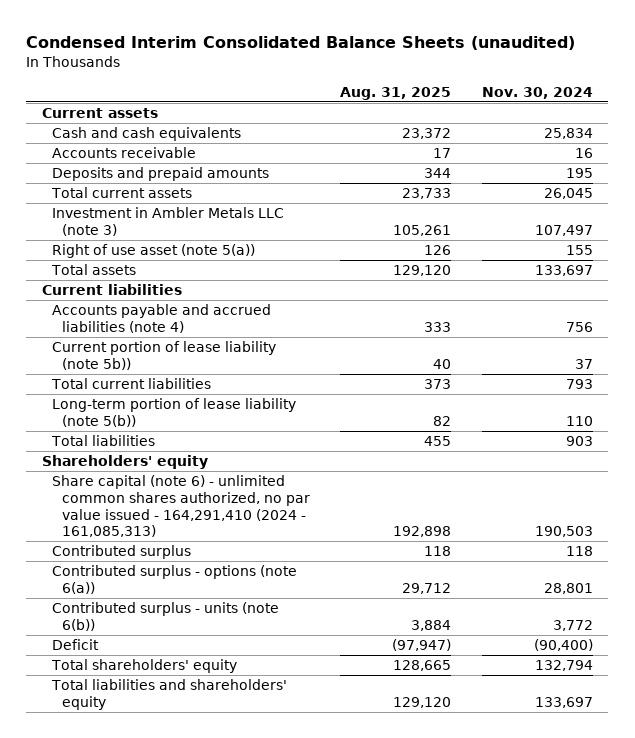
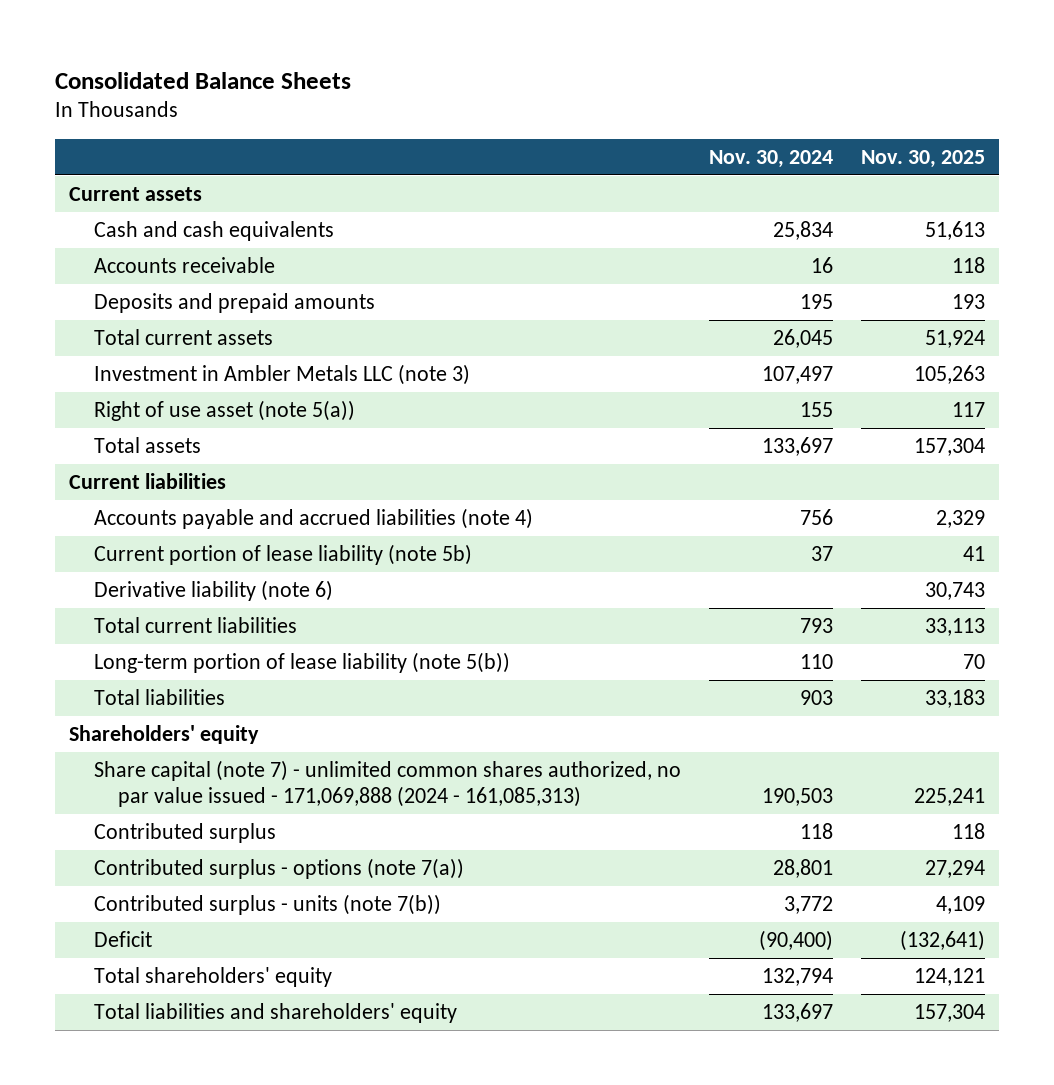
[26,36,576,51] Condensed Interim Consolidated Balance Sheets (unaudited) -> [55,71,352,89] Consolidated Balance Sheets
[340,86,452,100] Aug. 31, 2025 -> none
none -> [860,149,985,168] Nov. 30, 2025
[51,341,276,370] Current portion of lease liability (note 5b)) -> [93,543,472,565] Current portion of lease liability (note 5b)
none -> [93,579,333,601] Derivative liability (note 6)
[51,475,310,538] Share capital (note 6) - unlimited common shares authorized, no par value issued - 164,291,410 (2024 - 161,085,313) -> [93,759,681,807] Share capital (note 7) - unlimited common shares authorized, no par value issued - 171,069,888 (2024 - 161,085,313)
[51,565,297,594] Contributed surplus - options (note 6(a)) -> [93,857,464,879] Contributed surplus - options (note 7(a))
[51,602,279,631] Contributed surplus - units (note 6(b)) -> [93,893,441,915] Contributed surplus - units (note 7(b))

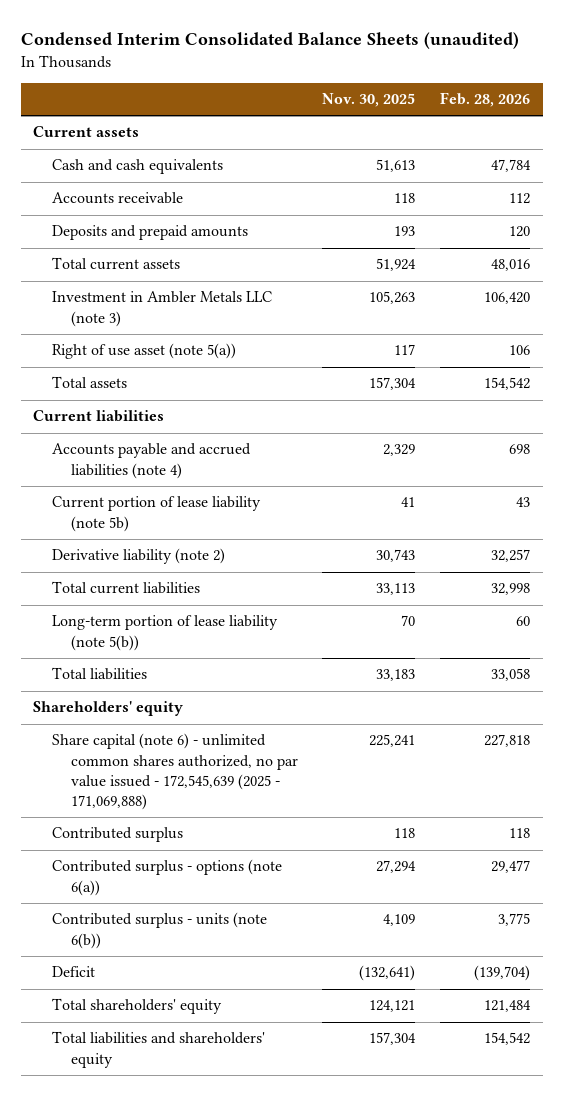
[55,71,352,89] Consolidated Balance Sheets -> [20,32,519,50] Condensed Interim Consolidated Balance Sheets (unaudited)
[708,149,833,168] Nov. 30, 2024 -> none
none -> [440,92,531,108] Feb. 28, 2026
[93,579,333,601] Derivative liability (note 6) -> [51,548,225,565] Derivative liability (note 2)
[93,759,681,807] Share capital (note 7) - unlimited common shares authorized, no par value issued - 171,069,888 (2024 - 161,085,313) -> [51,733,298,810] Share capital (note 6) - unlimited common shares authorized, no par value issued - 172,545,639 (2025 - 171,069,888)
[93,857,464,879] Contributed surplus - options (note 7(a)) -> [51,859,282,896] Contributed surplus - options (note 6(a))
[93,893,441,915] Contributed surplus - units (note 7(b)) -> [51,912,267,949] Contributed surplus - units (note 6(b))

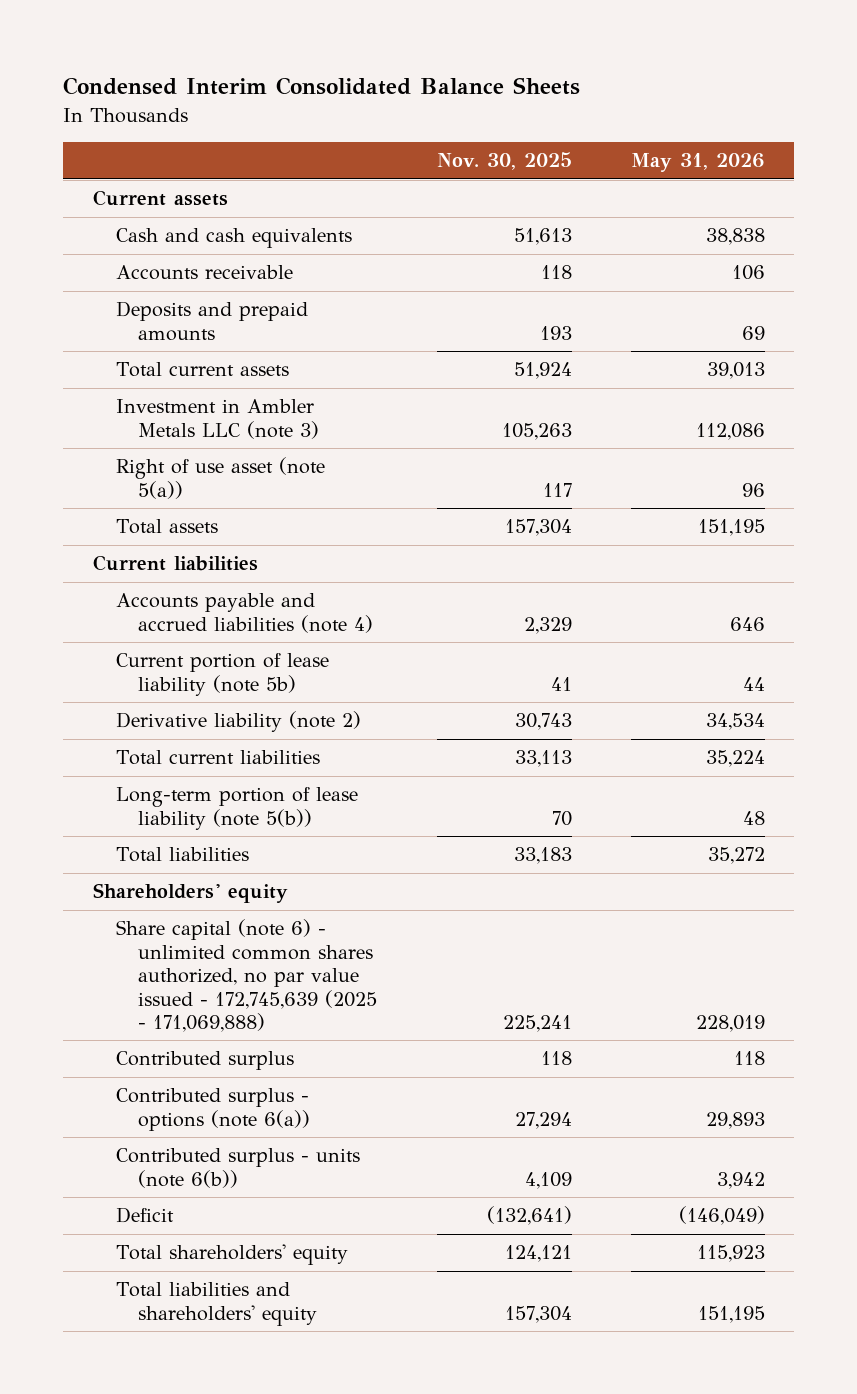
[20,32,519,50] Condensed Interim Consolidated Balance Sheets (unaudited) -> [63,77,581,96] Condensed Interim Consolidated Balance Sheets
[440,92,531,108] Feb. 28, 2026 -> none
none -> [630,153,765,173] May 31, 2026
[51,733,298,810] Share capital (note 6) - unlimited common shares authorized, no par value issued - 172,545,639 (2025 - 171,069,888) -> [115,919,378,1032] Share capital (note 6) - unlimited common shares authorized, no par value issued - 172,745,639 (2025 - 171,069,888)

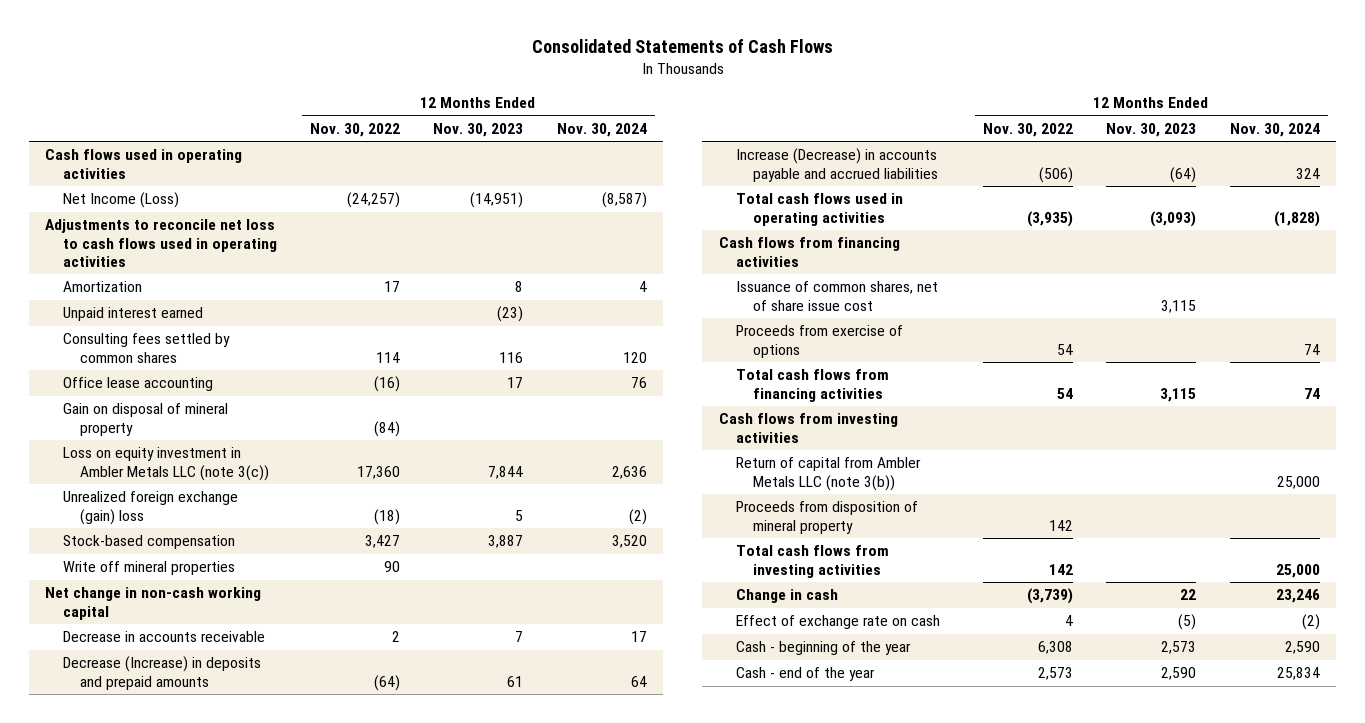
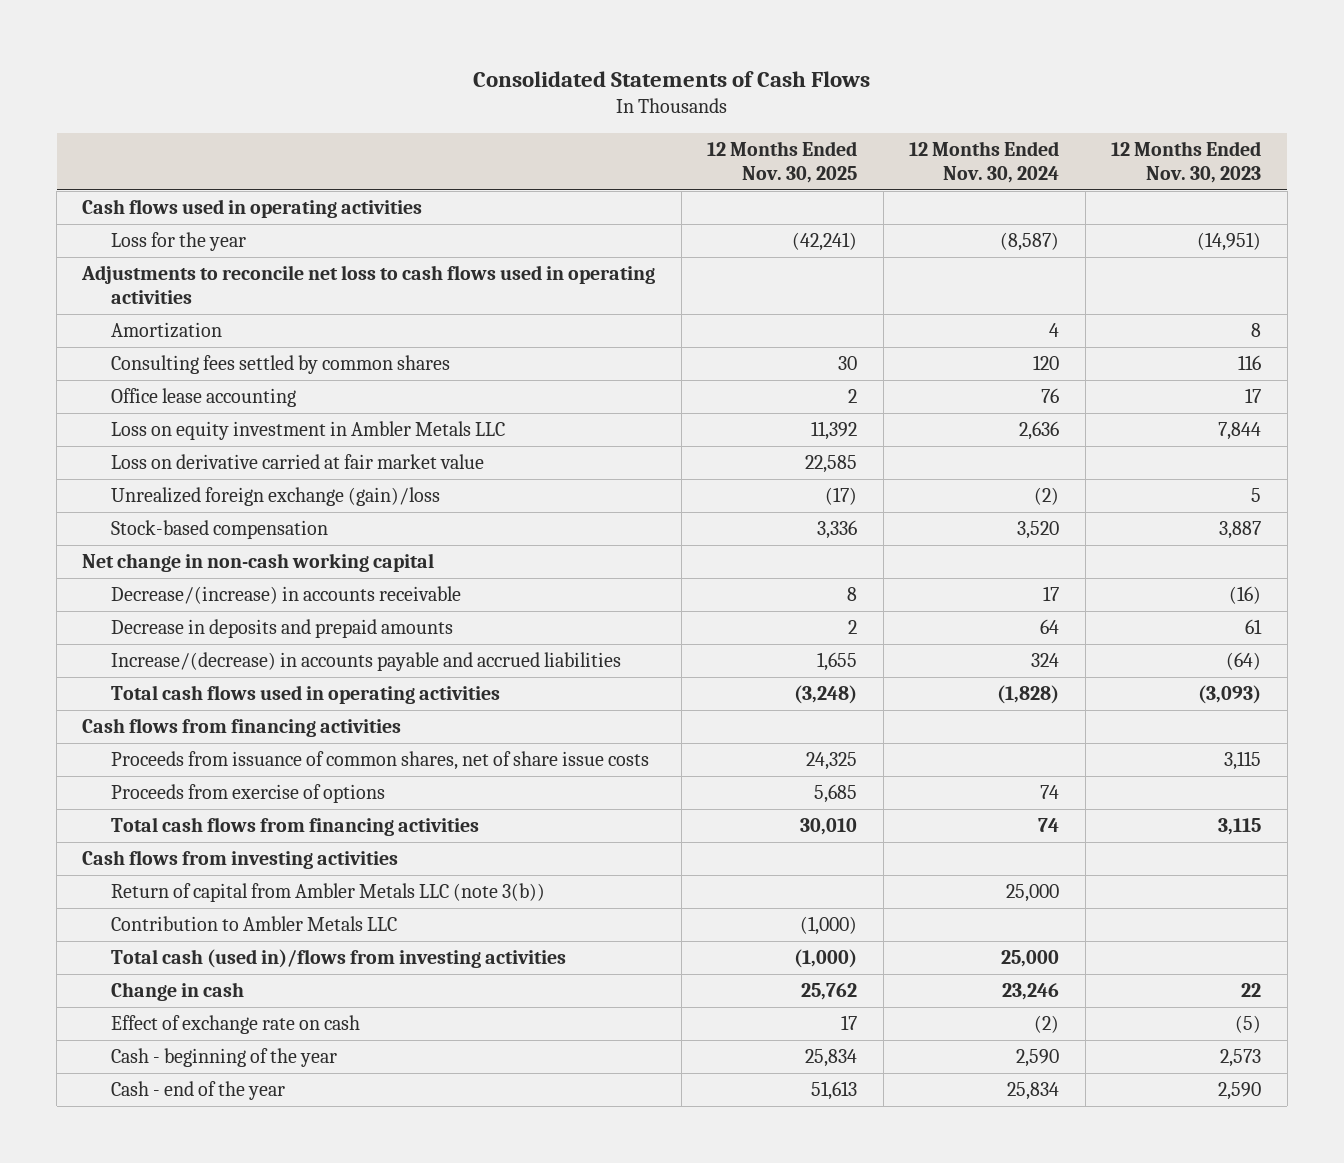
[310,122,401,137] Nov. 30, 2022 -> none
none -> [707,140,858,184] 12 Months Ended Nov. 30, 2025
[62,192,179,209] Net Income (Loss) -> [111,232,247,252] Loss for the year
[62,307,203,322] Unpaid interest earned -> none
[62,403,228,436] Gain on disposal of mineral property -> none
[62,447,269,481] Loss on equity investment in Ambler Metals LLC (note 3(c)) -> [111,421,506,441] Loss on equity investment in Ambler Metals LLC
none -> [111,454,485,470] Loss on derivative carried at fair market value
[62,491,238,525] Unrealized foreign exchange (gain) loss -> [111,487,441,507] Unrealized foreign exchange (gain)/loss
[62,561,235,576] Write off mineral properties -> none
[62,631,265,643] Decrease in accounts receivable -> [111,586,462,605] Decrease/(increase) in accounts receivable
[515,631,524,643] 7 -> [1229,586,1262,605] (16)
[62,656,261,690] Decrease (Increase) in deposits and prepaid amounts -> [111,619,454,639] Decrease in deposits and prepaid amounts
[735,148,939,182] Increase (Decrease) in accounts payable and accrued liabilities -> [111,652,622,672] Increase/(decrease) in accounts payable and accrued liabilities
[735,281,938,311] Issuance of common shares, net of share issue cost -> [111,751,650,771] Proceeds from issuance of common shares, net of share issue costs
[735,501,918,534] Proceeds from disposition of mineral property -> none
none -> [111,916,398,932] Contribution to Ambler Metals LLC
[735,545,889,578] Total cash flows from investing activities -> [111,949,567,969] Total cash (used in)/flows from investing activities

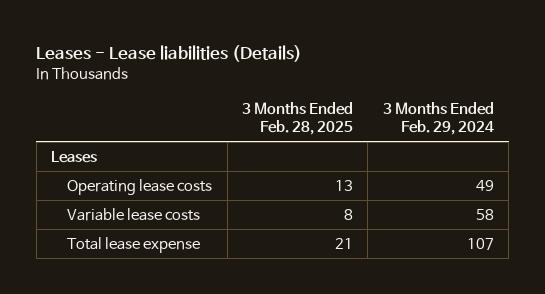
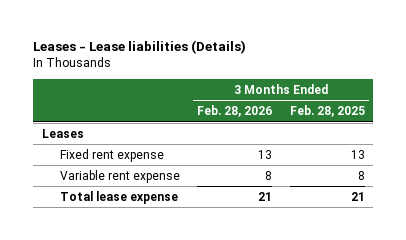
[382,102,494,135] 3 Months Ended Feb. 29, 2024 -> none
none -> [197,105,273,118] Feb. 28, 2026
[67,179,213,196] Operating lease costs -> [60,148,165,162] Fixed rent expense
[67,208,201,222] Variable lease costs -> [60,169,181,183] Variable rent expense

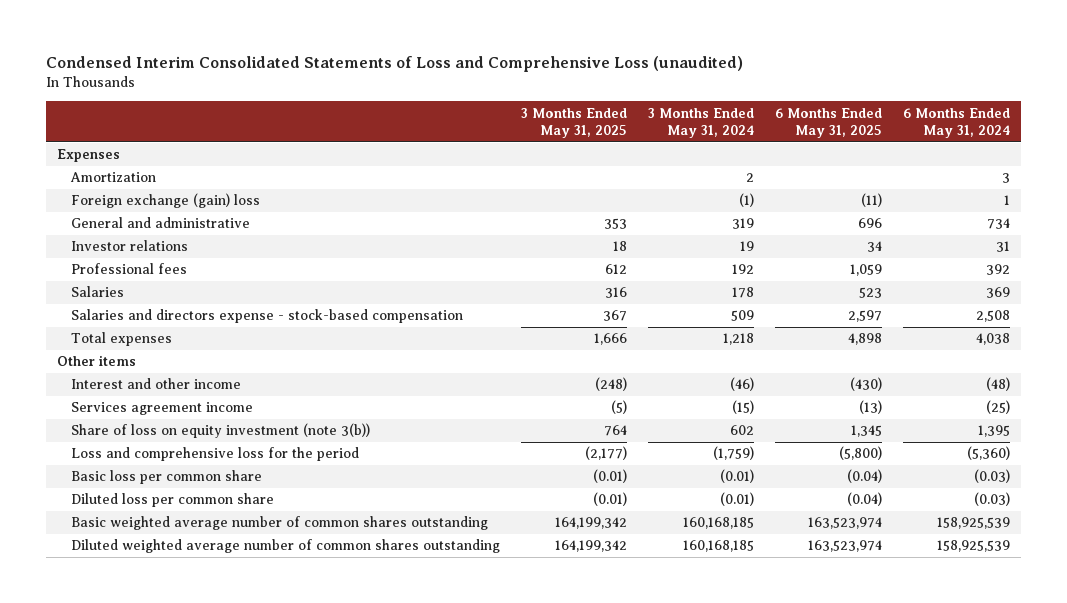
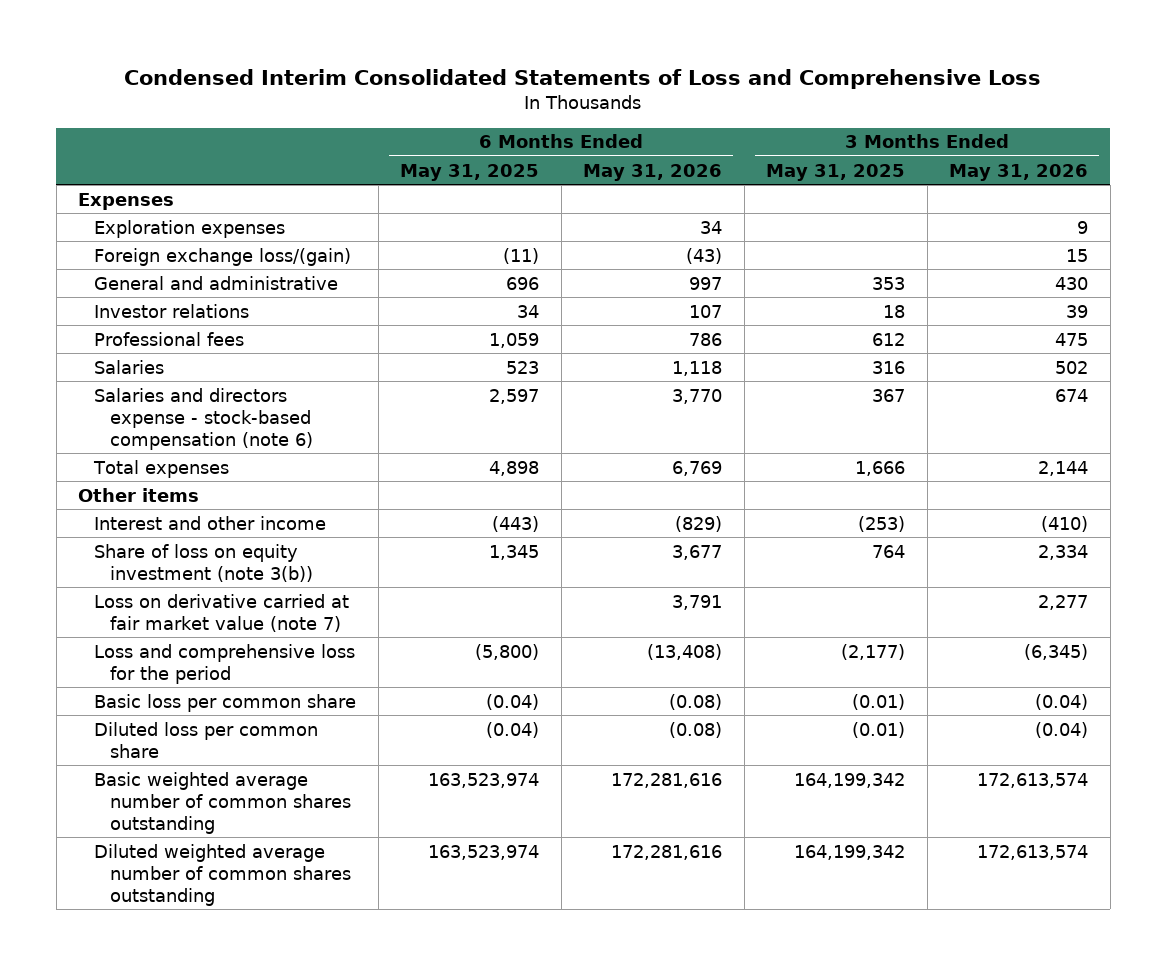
[46,56,744,73] Condensed Interim Consolidated Statements of Loss and Comprehensive Loss (unaudited) -> [124,68,1042,89] Condensed Interim Consolidated Statements of Loss and Comprehensive Loss
[647,107,754,139] 3 Months Ended May 31, 2024 -> none
[902,107,1010,139] 6 Months Ended May 31, 2024 -> none
none -> [583,163,723,181] May 31, 2026
none -> [949,163,1089,181] May 31, 2026
[69,172,156,183] Amortization -> none
none -> [94,219,286,238] Exploration expenses
[70,193,260,209] Foreign exchange (gain) loss -> [94,247,352,266] Foreign exchange loss/(gain)
[70,309,463,324] Salaries and directors expense - stock-based compensation -> [94,387,314,450] Salaries and directors expense - stock-based compensation (note 6)
[70,402,253,416] Services agreement income -> none
[594,377,627,392] (248) -> [858,515,906,532] (253)
[849,377,882,392] (430) -> [492,515,540,532] (443)
none -> [94,593,350,632] Loss on derivative carried at fair market value (note 7)

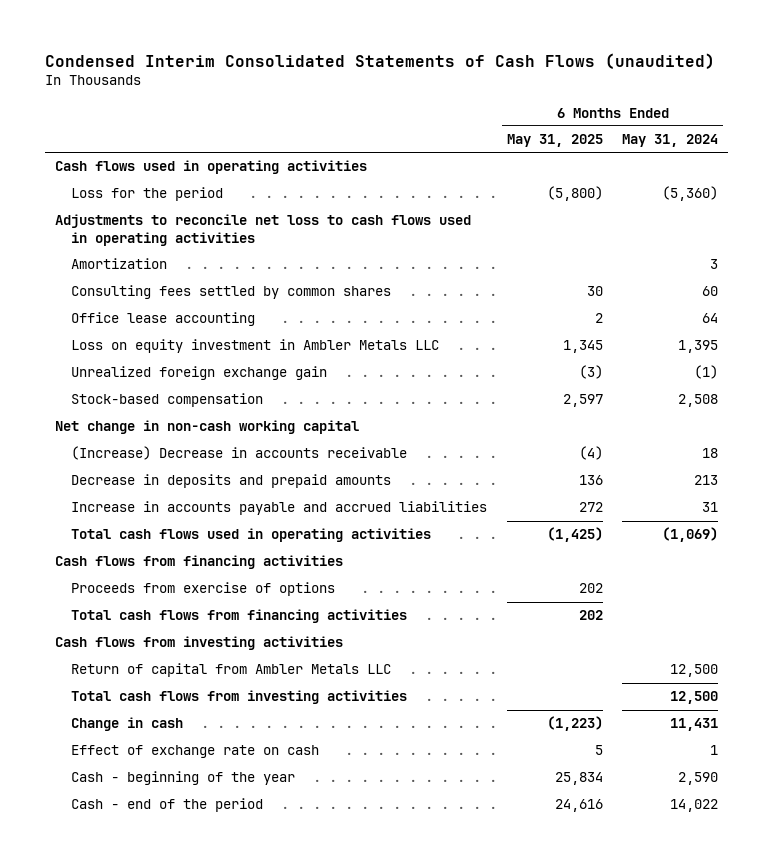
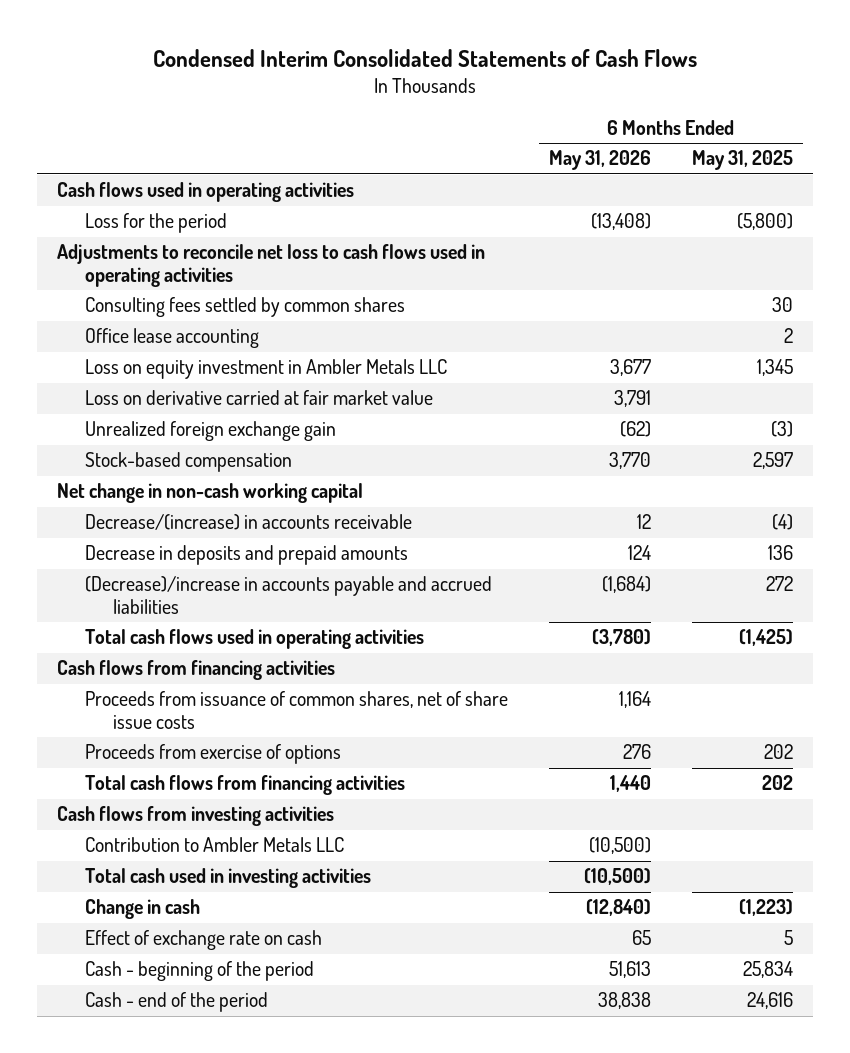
[45,52,716,69] Condensed Interim Consolidated Statements of Cash Flows (unaudited) -> [152,48,697,67] Condensed Interim Consolidated Statements of Cash Flows
[622,134,719,148] May 31, 2024 -> none
none -> [548,150,651,171] May 31, 2026
[71,258,168,270] Amortization -> none
none -> [85,390,434,406] Loss on derivative carried at fair market value
[71,446,408,461] (Increase) Decrease in accounts receivable -> [85,514,413,531] Decrease/(increase) in accounts receivable
[71,501,488,516] Increase in accounts payable and accrued liabilities -> [85,576,493,614] (Decrease)/increase in accounts payable and accrued liabilities
none -> [85,691,509,729] Proceeds from issuance of common shares, net of share issue costs
[71,663,392,678] Return of capital from Ambler Metals LLC -> none
none -> [85,837,345,853] Contribution to Ambler Metals LLC
[71,690,408,705] Total cash flows from investing activities -> [85,868,372,889] Total cash used in investing activities
[71,771,296,786] Cash - beginning of the year -> [85,961,315,982] Cash - beginning of the period

